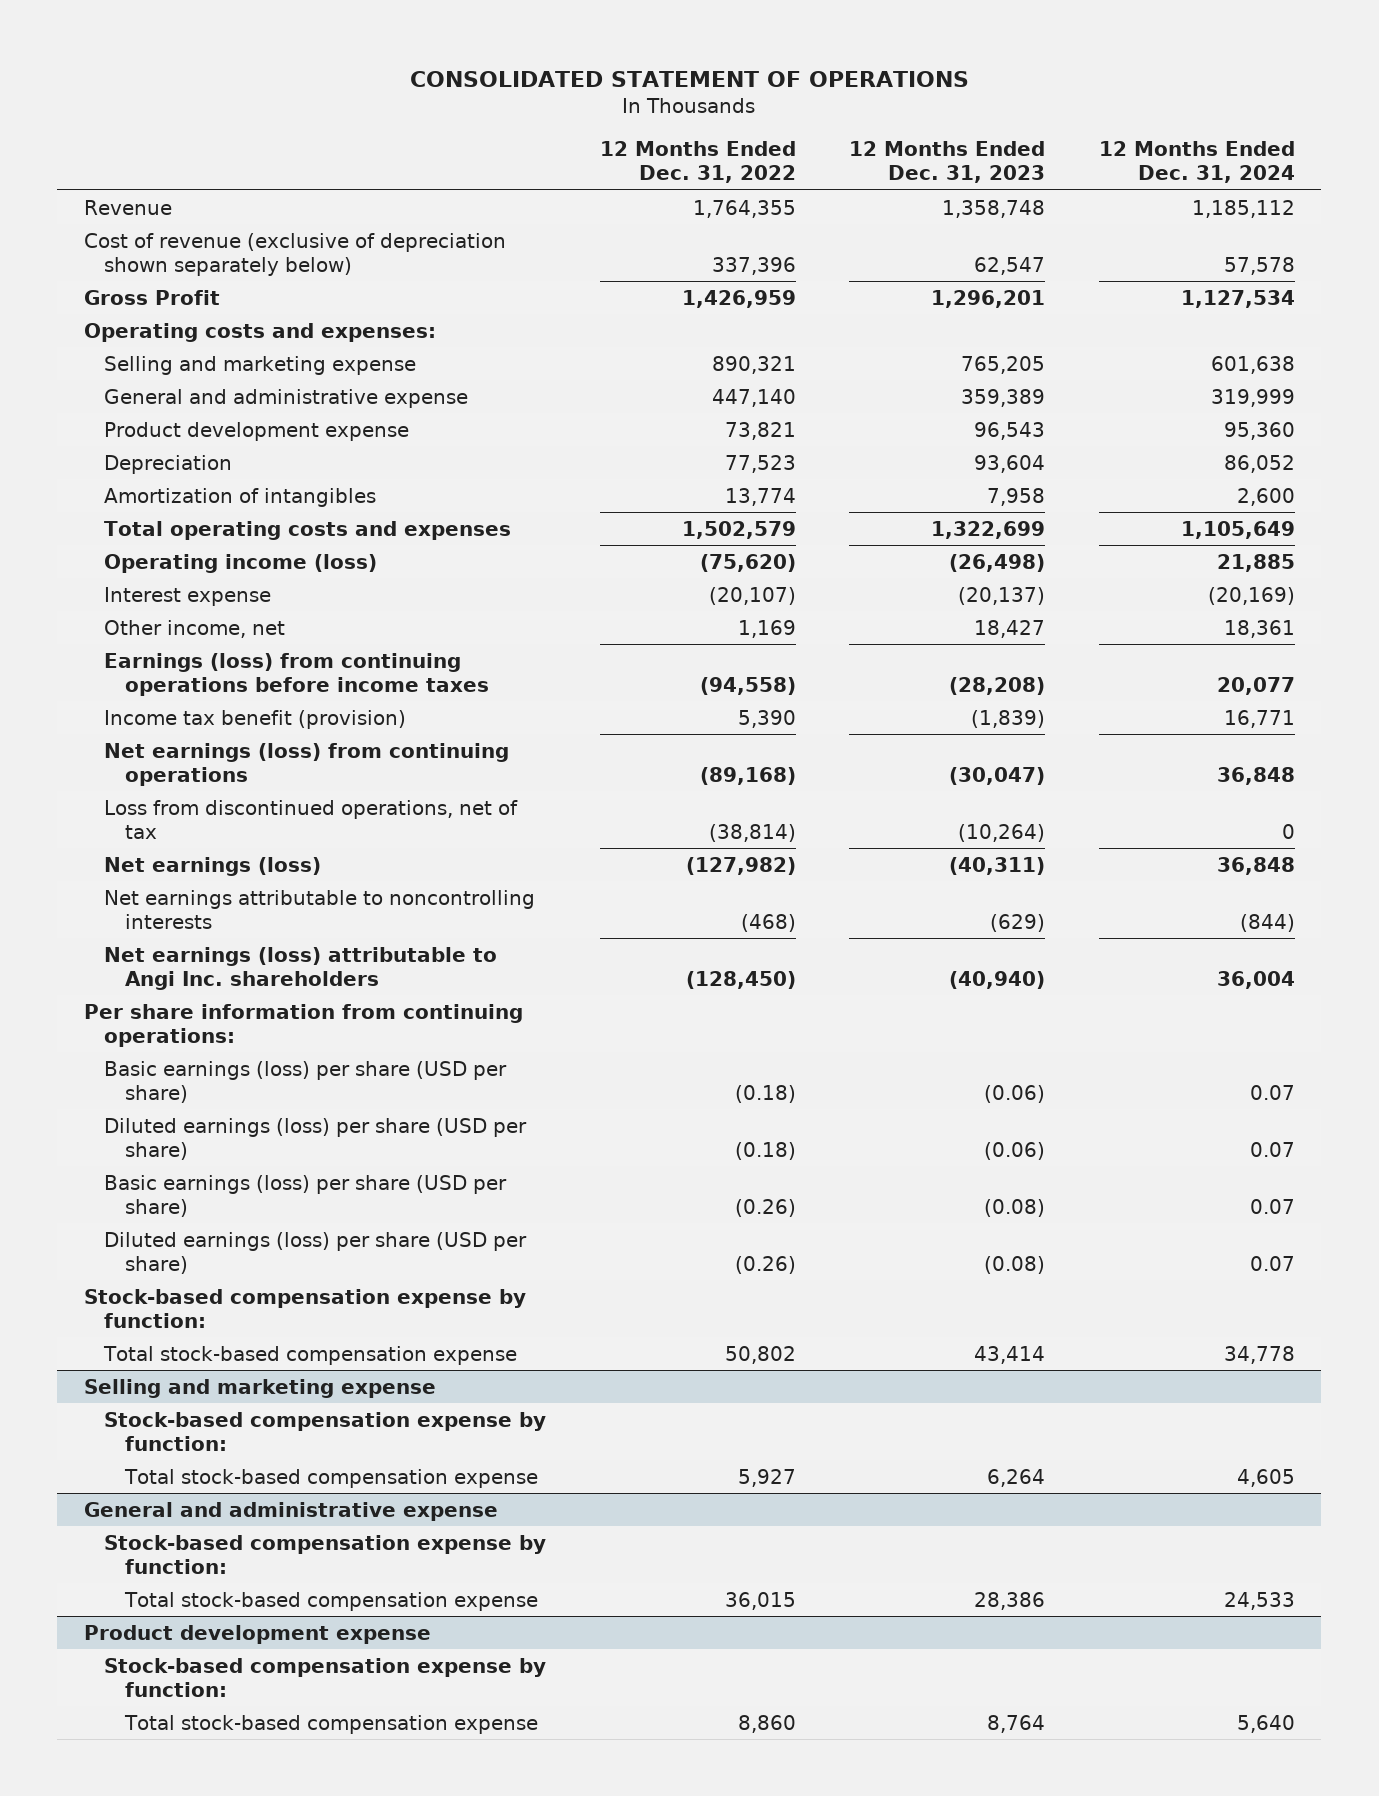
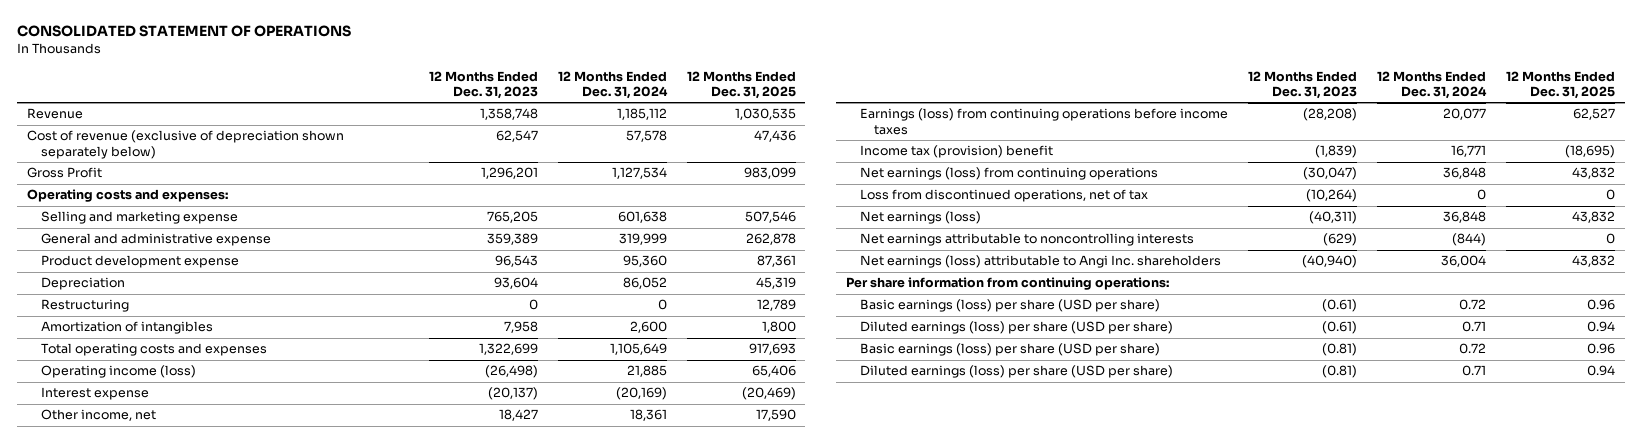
[599,140,796,184] 12 Months Ended Dec. 31, 2022 -> none
none -> [686,70,796,99] 12 Months Ended Dec. 31, 2025
none -> [40,299,129,313] Restructuring
[104,709,407,729] Income tax benefit (provision) -> [859,145,1053,159] Income tax (provision) benefit
[83,1288,526,1328] Stock-based compensation expense by function: -> none
[103,1345,518,1365] Total stock-based compensation expense -> none
[83,1378,436,1398] Selling and marketing expense -> none
[104,1411,547,1451] Stock-based compensation expense by function: -> none
[124,1468,539,1488] Total stock-based compensation expense -> none
[83,1501,498,1521] General and administrative expense -> none
[104,1534,547,1574] Stock-based compensation expense by function: -> none
[124,1591,539,1611] Total stock-based compensation expense -> none
[83,1624,431,1644] Product development expense -> none
[104,1657,547,1697] Stock-based compensation expense by function: -> none
[124,1714,539,1734] Total stock-based compensation expense -> none
[984,1084,1046,1103] (0.06) -> [1321,299,1357,313] (0.61)
[1249,1084,1295,1100] 0.07 -> [1458,299,1486,311] 0.72
[984,1141,1046,1160] (0.06) -> [1321,321,1357,335] (0.61)
[1249,1141,1295,1157] 0.07 -> [1461,321,1486,333] 0.71
[984,1198,1046,1217] (0.08) -> [1321,343,1357,357] (0.81)
[1249,1198,1295,1214] 0.07 -> [1458,343,1486,355] 0.72
[984,1255,1046,1274] (0.08) -> [1321,365,1357,379] (0.81)
[1249,1255,1295,1271] 0.07 -> [1461,365,1486,377] 0.71

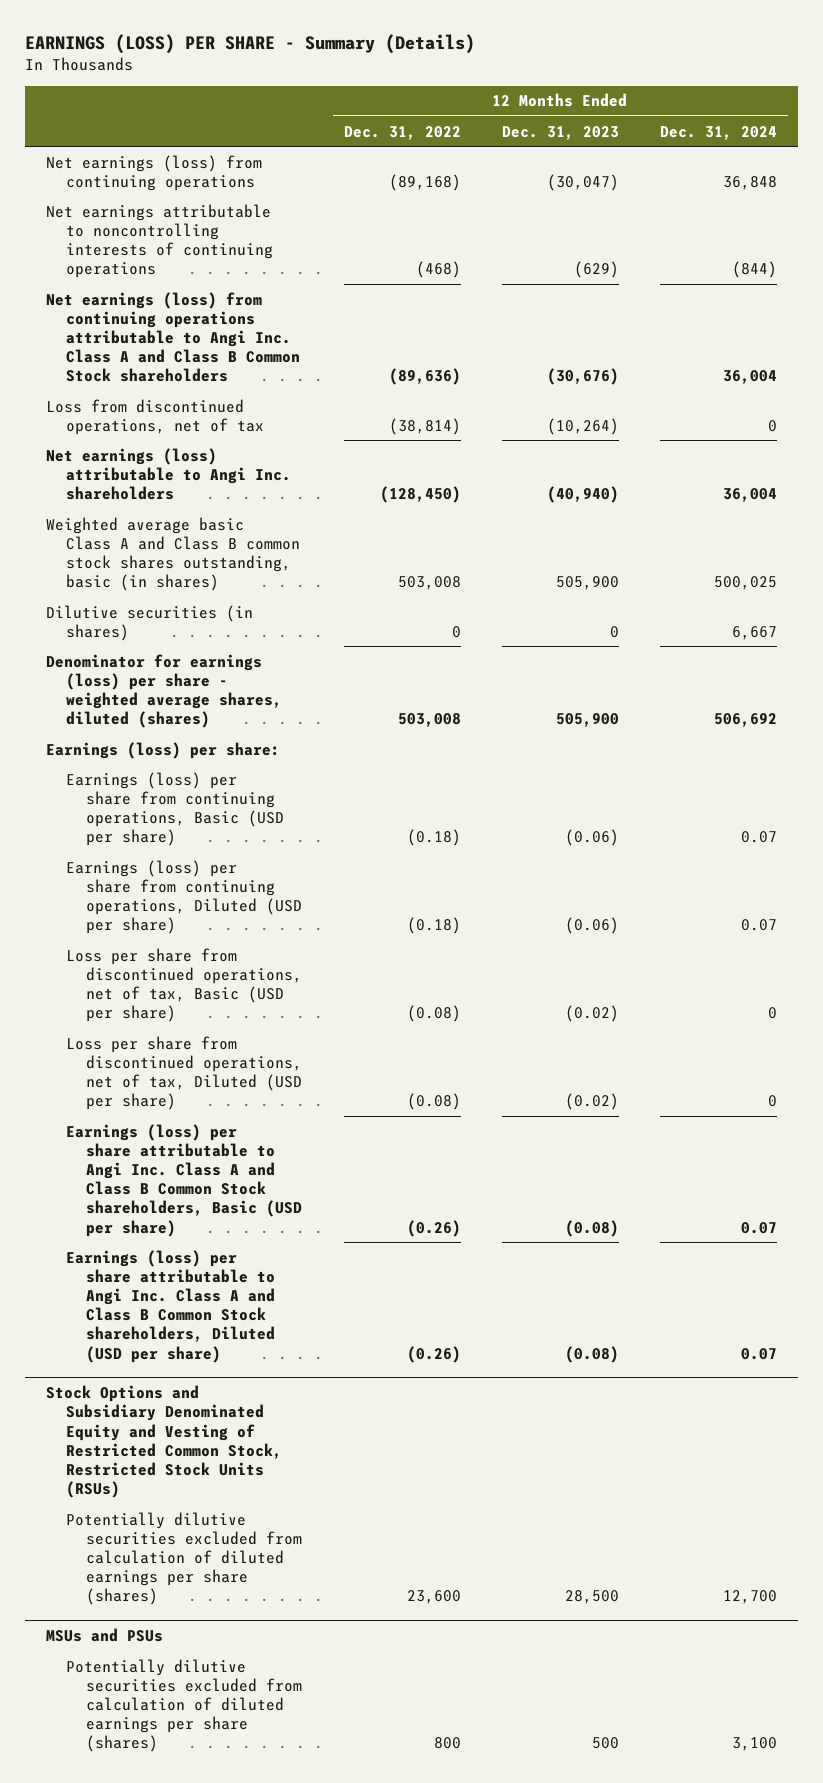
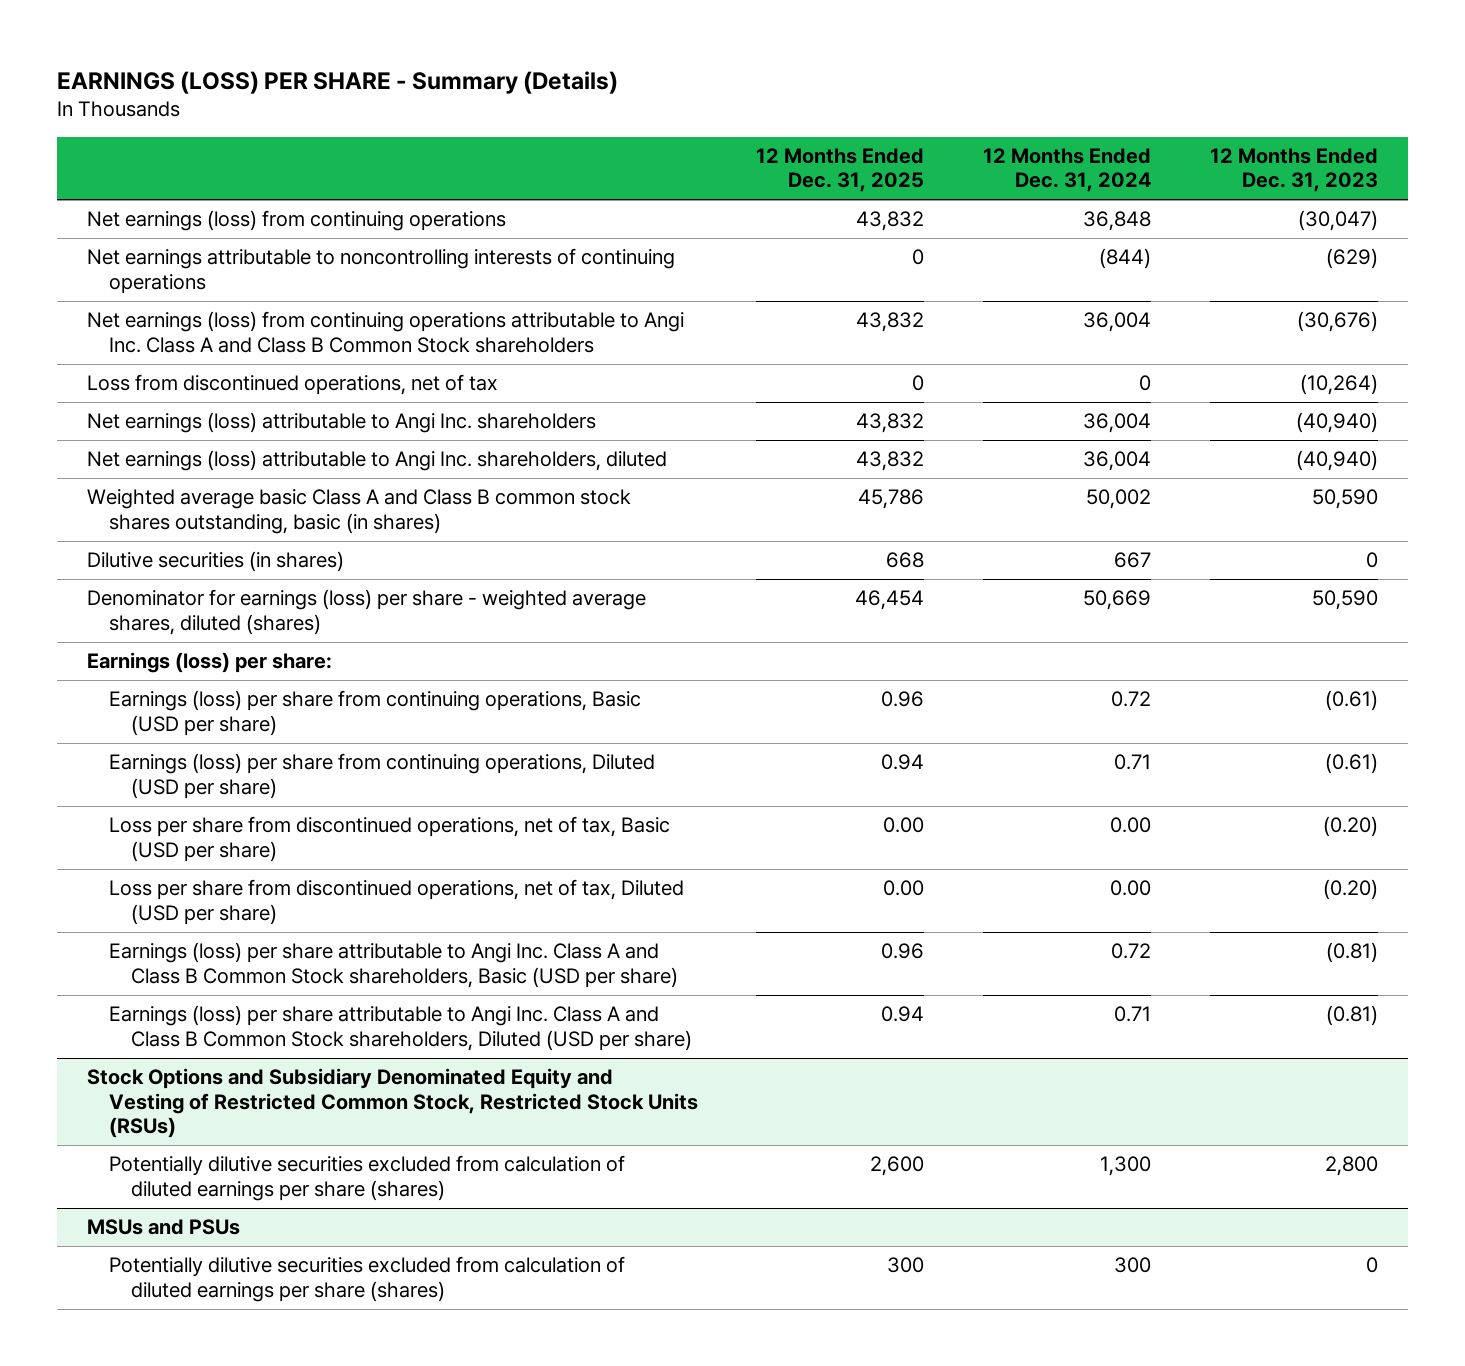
[343,125,461,140] Dec. 31, 2022 -> none
none -> [756,147,925,193] 12 Months Ended Dec. 31, 2025
none -> [86,450,667,472] Net earnings (loss) attributable to Angi Inc. shareholders, diluted
[555,576,619,591] 505,900 -> [1312,489,1379,510] 50,590
[714,576,778,591] 500,025 -> [1086,489,1152,510] 50,002
[732,625,778,640] 6,667 -> [1114,552,1152,569] 667
[555,713,619,728] 505,900 -> [1312,590,1379,611] 50,590
[714,713,778,728] 506,692 -> [1083,590,1152,611] 50,669
[564,829,619,847] (0.06) -> [1325,690,1379,712] (0.61)
[741,831,778,844] 0.07 -> [1111,691,1152,708] 0.72
[564,917,619,935] (0.06) -> [1325,753,1379,775] (0.61)
[741,919,778,932] 0.07 -> [1114,754,1152,771] 0.71
[564,1005,619,1023] (0.02) -> [1323,816,1379,838] (0.20)
[768,1007,778,1020] 0 -> [1110,817,1152,834] 0.00
[564,1093,619,1111] (0.02) -> [1323,879,1379,901] (0.20)
[768,1095,778,1108] 0 -> [1110,880,1152,897] 0.00
[564,1219,619,1237] (0.08) -> [1326,942,1379,964] (0.81)
[741,1221,778,1234] 0.07 -> [1111,943,1152,960] 0.72
[564,1345,619,1363] (0.08) -> [1326,1005,1379,1027] (0.81)
[741,1347,778,1360] 0.07 -> [1114,1006,1152,1023] 0.71
[564,1590,619,1605] 28,500 -> [1325,1156,1379,1177] 2,800
[723,1590,778,1605] 12,700 -> [1100,1156,1152,1177] 1,300
[591,1737,619,1750] 500 -> [1366,1257,1379,1274] 0
[732,1737,778,1752] 3,100 -> [1114,1257,1152,1274] 300

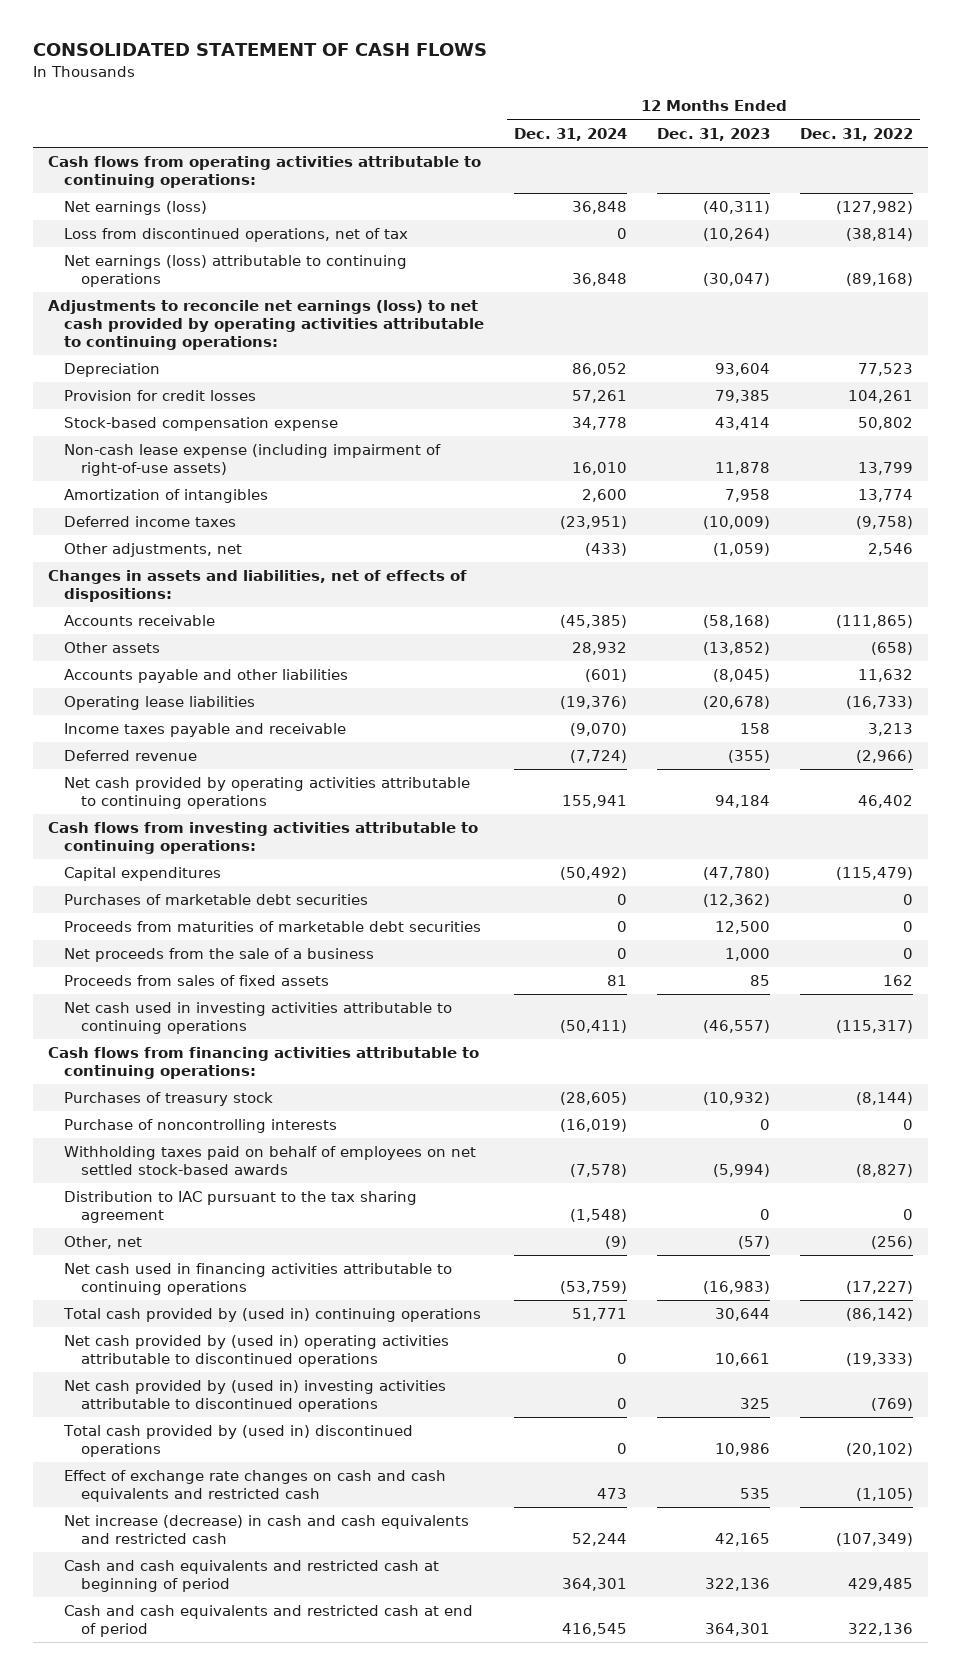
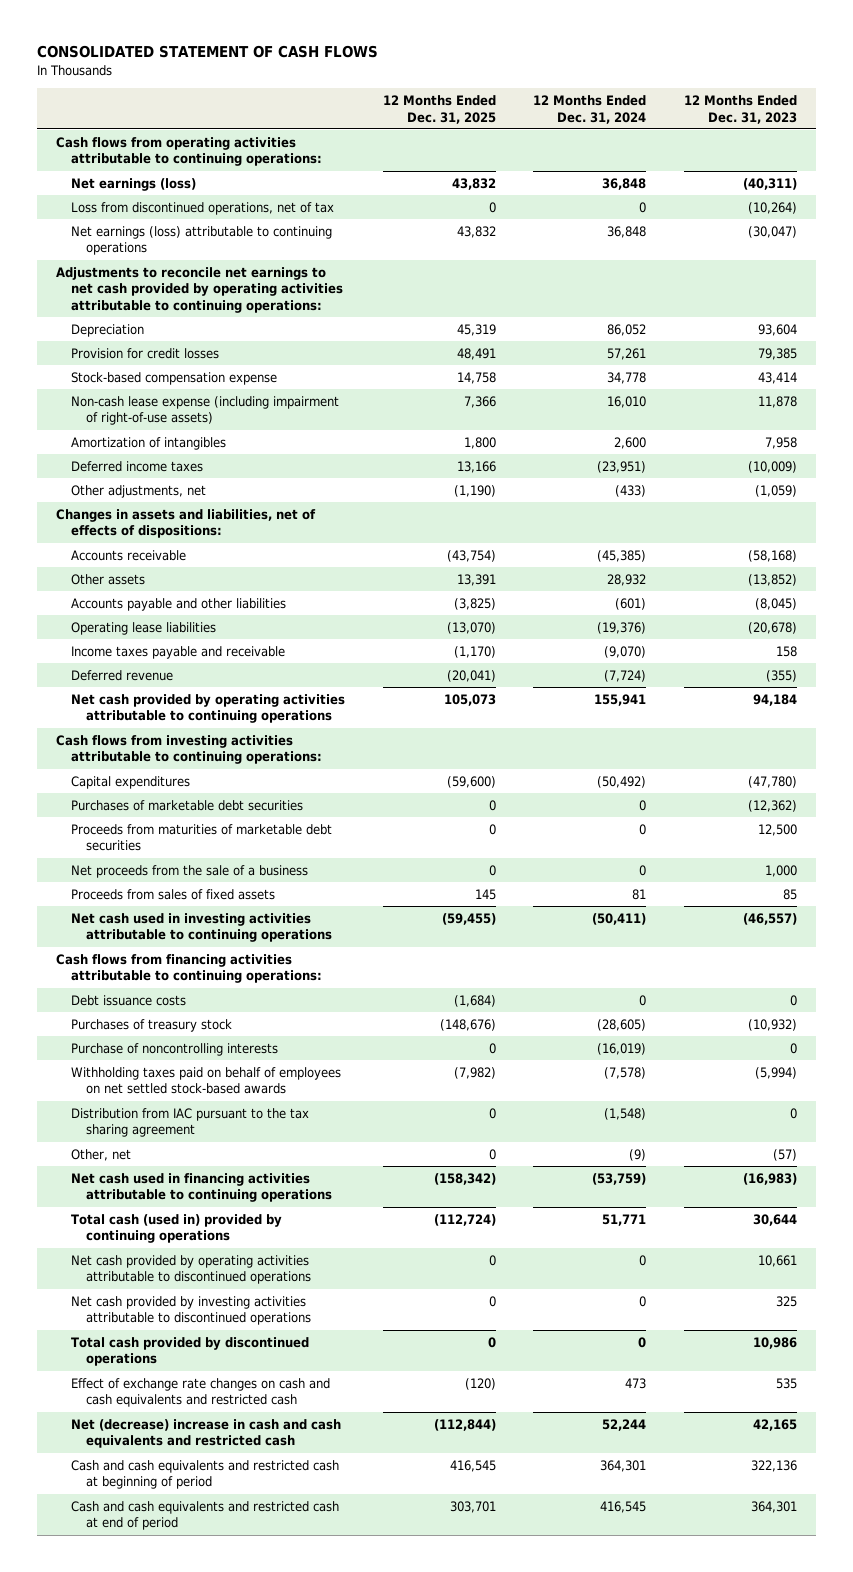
[799,127,913,141] Dec. 31, 2022 -> none
none -> [382,95,496,124] 12 Months Ended Dec. 31, 2025
[47,300,485,350] Adjustments to reconcile net earnings (loss) to net cash provided by operating activities attributable to continuing operations: -> [55,266,343,313] Adjustments to reconcile net earnings to net cash provided by operating activities attributable to continuing operations:
none -> [70,994,186,1006] Debt issuance costs
[64,1191,418,1224] Distribution to IAC pursuant to the tax sharing agreement -> [70,1107,309,1138] Distribution from IAC pursuant to the tax sharing agreement
[63,1308,482,1323] Total cash provided by (used in) continuing operations -> [70,1213,282,1244] Total cash (used in) provided by continuing operations
[64,1335,450,1368] Net cash provided by (used in) operating activities attributable to discontinued operations -> [70,1254,311,1285] Net cash provided by operating activities attributable to discontinued operations
[64,1380,447,1413] Net cash provided by (used in) investing activities attributable to discontinued operations -> [70,1295,311,1326] Net cash provided by investing activities attributable to discontinued operations
[63,1425,414,1458] Total cash provided by (used in) discontinued operations -> [70,1336,309,1367] Total cash provided by discontinued operations
[64,1515,470,1545] Net increase (decrease) in cash and cash equivalents and restricted cash -> [70,1418,341,1449] Net (decrease) increase in cash and cash equivalents and restricted cash

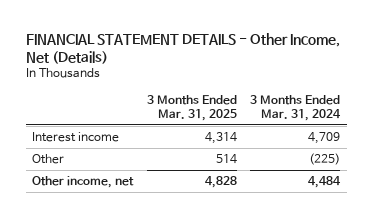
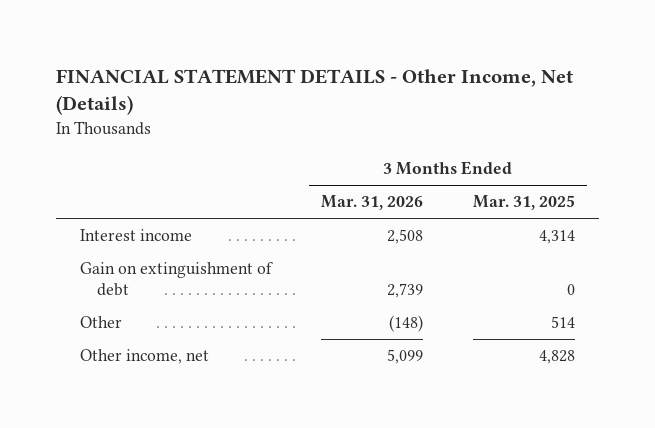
[250,94,342,122] 3 Months Ended Mar. 31, 2024 -> none
none -> [320,195,423,211] Mar. 31, 2026
none -> [80,262,274,297] Gain on extinguishment of debt

